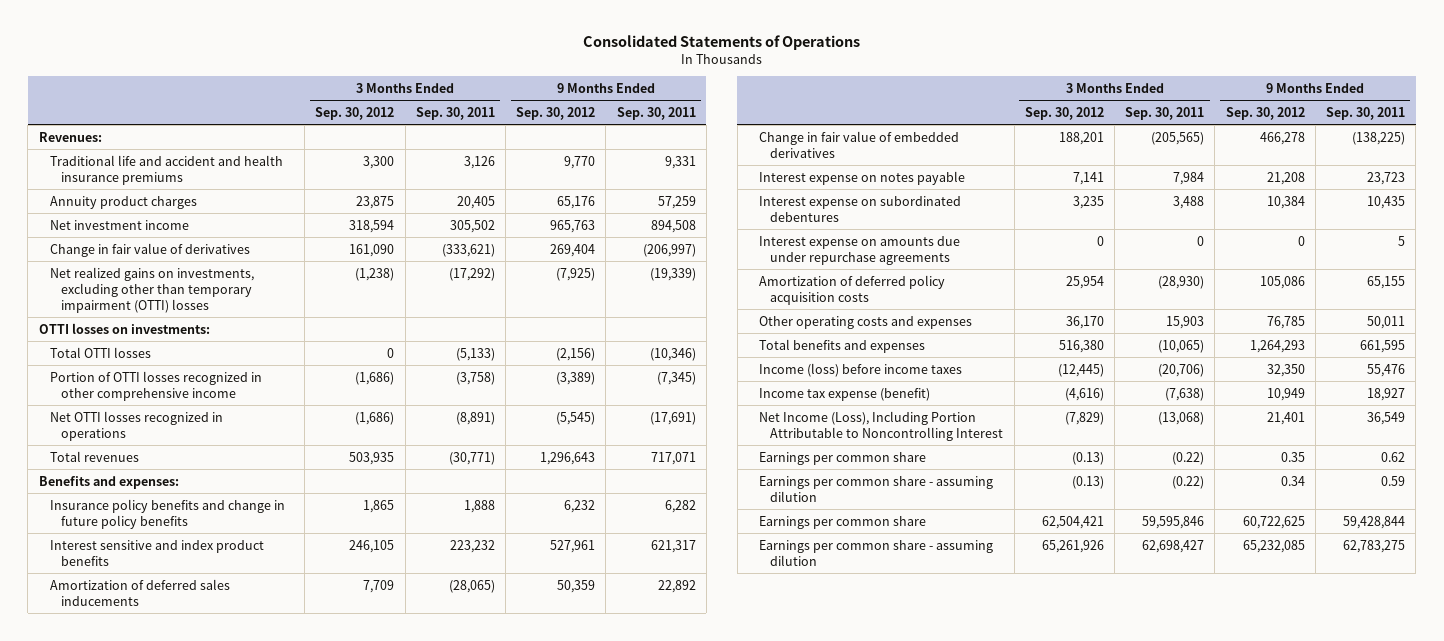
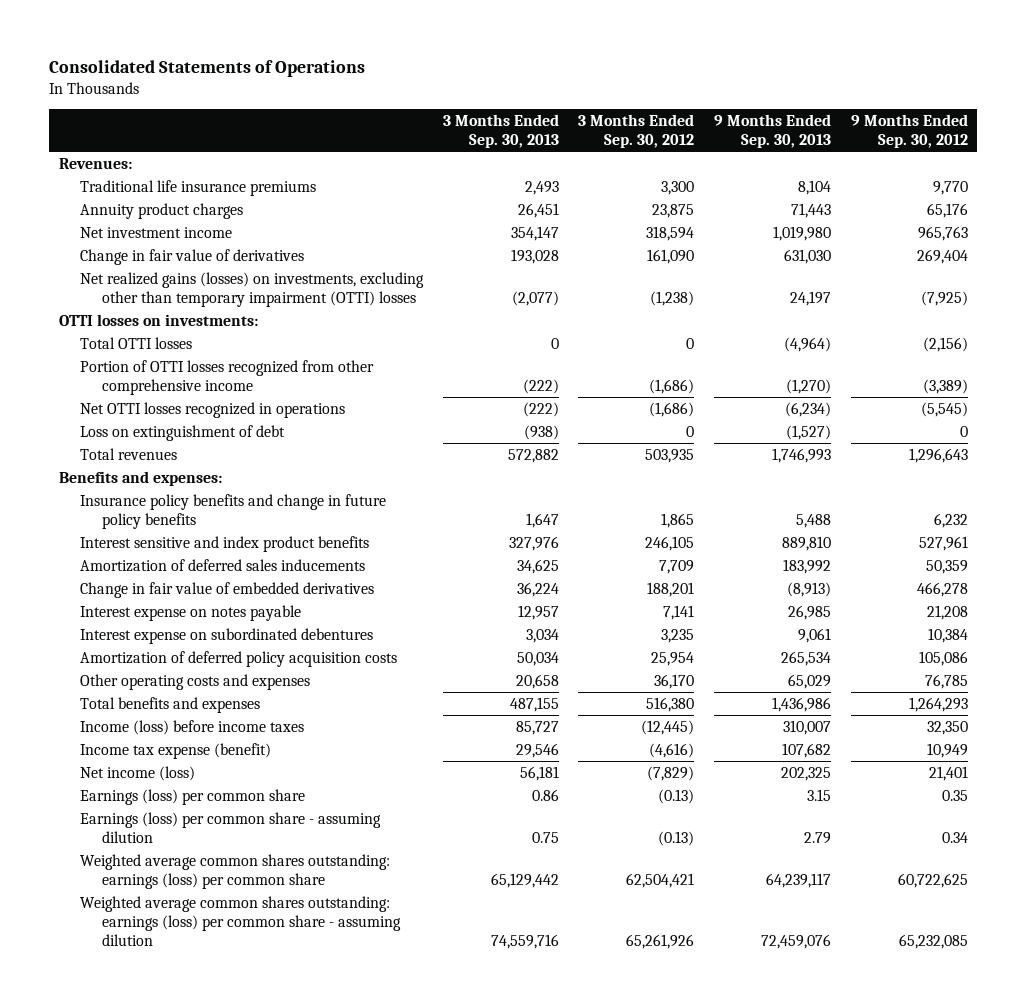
[415,106,495,120] Sep. 30, 2011 -> none
[616,106,696,120] Sep. 30, 2011 -> none
none -> [442,114,559,148] 3 Months Ended Sep. 30, 2013
none -> [713,114,831,148] 9 Months Ended Sep. 30, 2013
[49,154,283,185] Traditional life and accident and health insurance premiums -> [80,179,317,196] Traditional life insurance premiums
[49,266,254,313] Net realized gains on investments, excluding other than temporary impairment (OTTI) losses -> [80,271,425,307] Net realized gains (losses) on investments, excluding other than temporary impairment (OTTI) losses
[49,370,262,401] Portion of OTTI losses recognized in other comprehensive income -> [80,359,375,395] Portion of OTTI losses recognized from other comprehensive income
none -> [80,424,286,441] Loss on extinguishment of debt
[759,235,961,265] Interest expense on amounts due under repurchase agreements -> none
[759,410,1004,441] Net Income (Loss), Including Portion Attributable to Noncontrolling Interest -> [80,765,196,781] Net income (loss)
[759,451,927,465] Earnings per common share -> [80,788,306,805] Earnings (loss) per common share
[759,475,994,502] Earnings per common share - assuming dilution -> [80,811,382,843] Earnings (loss) per common share - assuming dilution
[759,515,927,529] Earnings per common share -> [80,853,391,889] Weighted average common shares outstanding: earnings (loss) per common share
[759,539,994,566] Earnings per common share - assuming dilution -> [80,895,401,946] Weighted average common shares outstanding: earnings (loss) per common share - assuming dilution

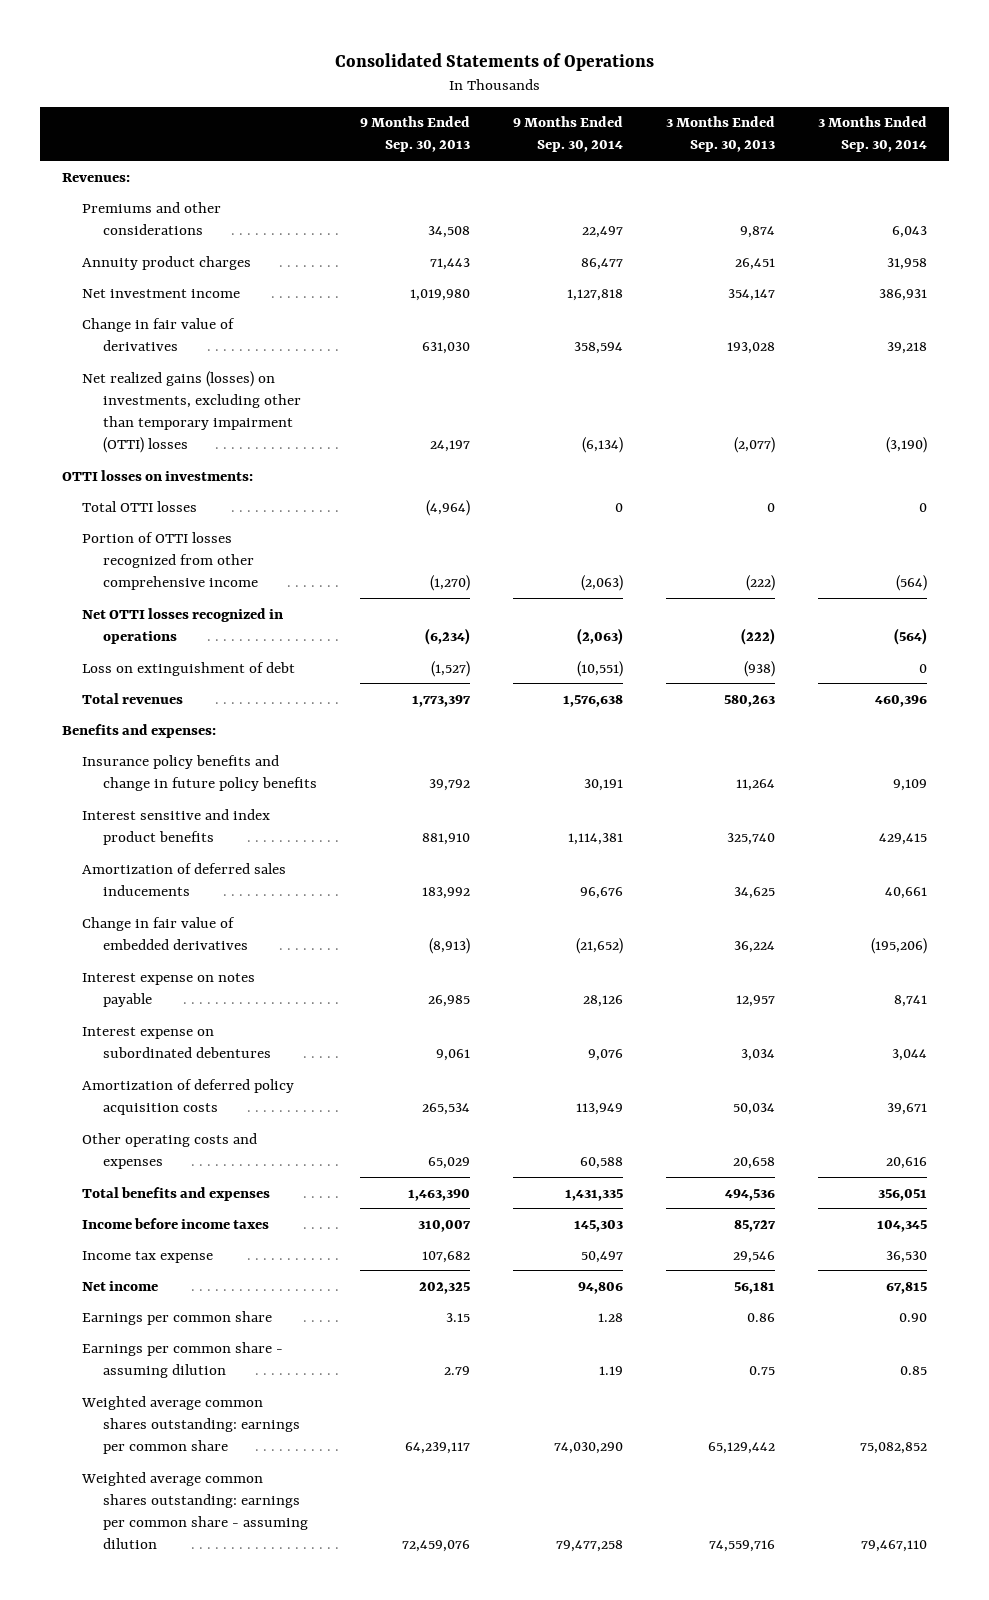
[578,114,695,148] 3 Months Ended Sep. 30, 2012 -> none
[850,114,968,148] 9 Months Ended Sep. 30, 2012 -> none
none -> [513,116,624,153] 9 Months Ended Sep. 30, 2014
none -> [818,116,928,153] 3 Months Ended Sep. 30, 2014
[80,179,317,196] Traditional life insurance premiums -> none
none -> [82,201,222,235] Premiums and other considerations
[507,448,559,463] 572,882 -> [724,694,776,707] 580,263
[771,447,831,463] 1,746,993 -> [412,694,472,707] 1,773,397
[525,512,559,528] 1,647 -> [736,778,776,791] 11,264
[795,513,831,528] 5,488 -> [429,778,471,791] 39,792
[508,535,559,551] 327,976 -> [727,832,776,845] 325,740
[781,535,831,551] 889,810 -> [422,832,471,845] 881,910
[509,696,559,712] 487,155 -> [725,1188,776,1201] 494,536
[771,696,831,712] 1,436,986 -> [408,1188,471,1201] 1,463,390
[80,719,305,735] Income (loss) before income taxes -> [82,1217,270,1229] Income before income taxes
[80,742,272,759] Income tax expense (benefit) -> [82,1250,214,1263] Income tax expense
[80,765,196,781] Net income (loss) -> [82,1280,159,1291] Net income
[80,788,306,805] Earnings (loss) per common share -> [82,1310,273,1325] Earnings per common share
[80,811,382,843] Earnings (loss) per common share - assuming dilution -> [82,1341,284,1378] Earnings per common share - assuming dilution
[80,853,391,889] Weighted average common shares outstanding: earnings (loss) per common share -> [81,1395,301,1454] Weighted average common shares outstanding: earnings per common share
[80,895,401,946] Weighted average common shares outstanding: earnings (loss) per common share - assuming dilution -> [81,1471,309,1549] Weighted average common shares outstanding: earnings per common share - assuming dilution

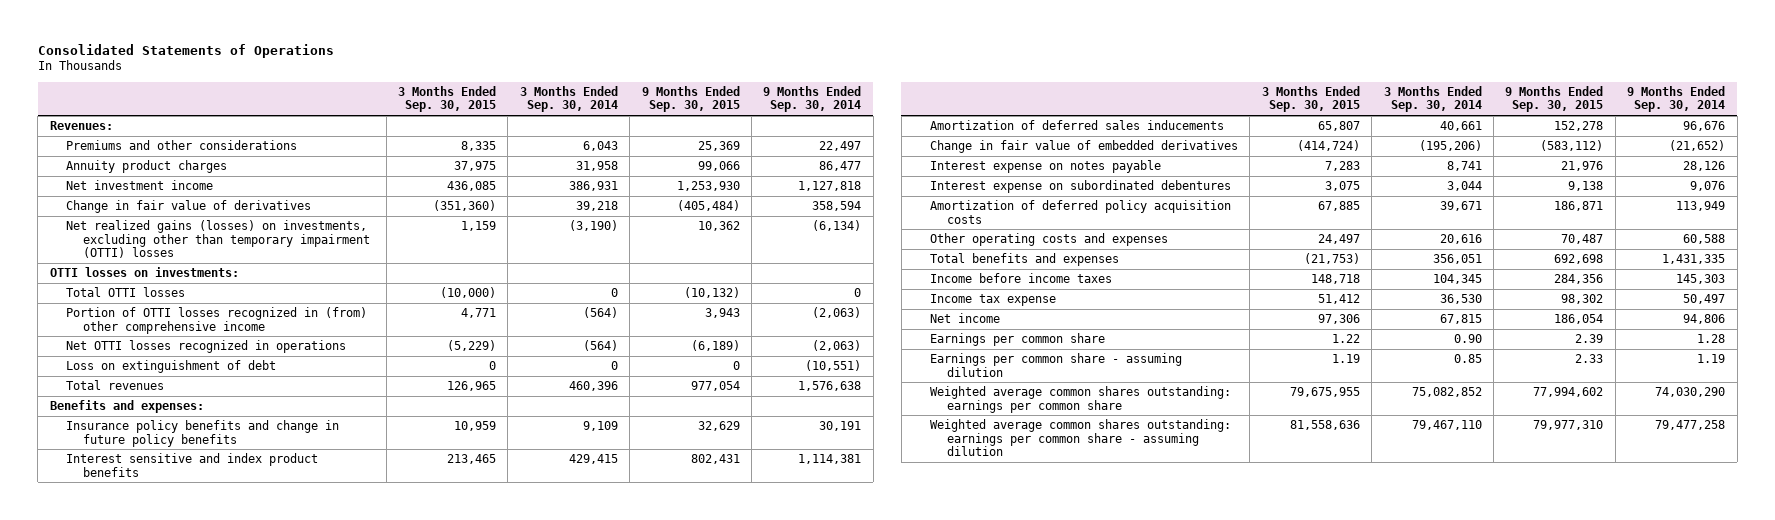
[360,116,471,153] 9 Months Ended Sep. 30, 2013 -> none
[666,116,776,153] 3 Months Ended Sep. 30, 2013 -> none
none -> [398,85,497,113] 3 Months Ended Sep. 30, 2015
none -> [641,85,740,113] 9 Months Ended Sep. 30, 2015
[82,531,259,590] Portion of OTTI losses recognized from other comprehensive income -> [66,307,368,334] Portion of OTTI losses recognized in (from) other comprehensive income

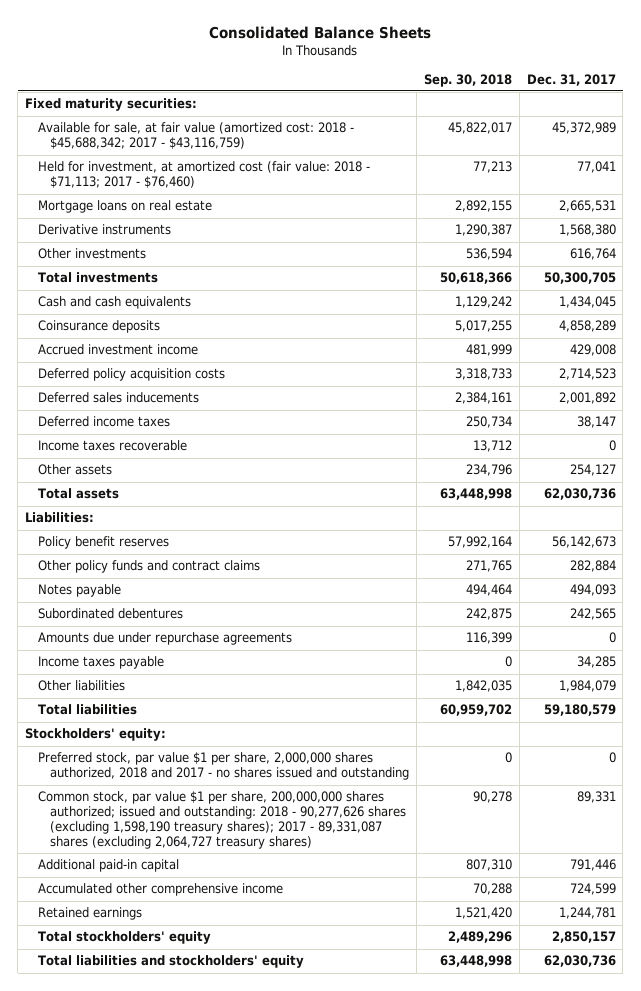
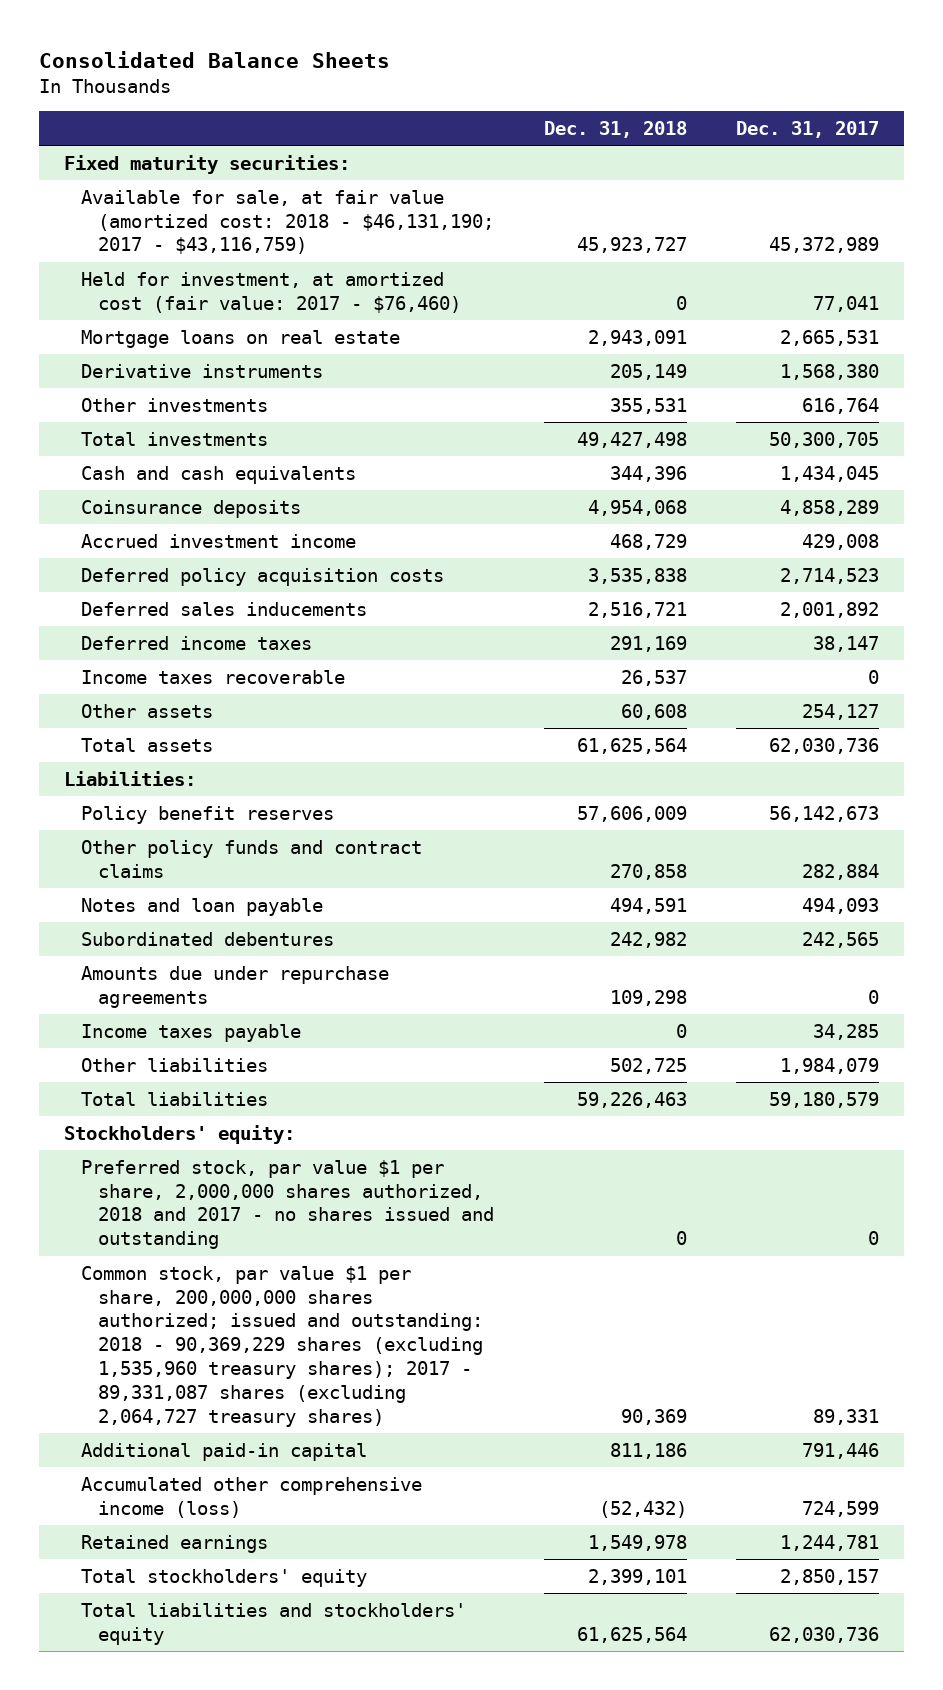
[423,73,512,87] Sep. 30, 2018 -> none
none -> [543,120,687,138] Dec. 31, 2018
[37,122,354,150] Available for sale, at fair value (amortized cost: 2018 - $45,688,342; 2017 - $43,116,759) -> [80,189,494,255] Available for sale, at fair value (amortized cost: 2018 - $46,131,190; 2017 - $43,116,759)
[37,161,370,189] Held for investment, at amortized cost (fair value: 2018 - $71,113; 2017 - $76,460) -> [80,271,461,313] Held for investment, at amortized cost (fair value: 2017 - $76,460)
[37,584,121,598] Notes payable -> [80,897,323,916] Notes and loan payable
[37,791,407,850] Common stock, par value $1 per share, 200,000,000 shares authorized; issued and outstanding: 2018 - 90,277,626 shares (excluding 1,598,190 treasury shares); 2017 - 89,331,087 shares (excluding 2,064,727 treasury shares) -> [80,1265,483,1427] Common stock, par value $1 per share, 200,000,000 shares authorized; issued and outstanding: 2018 - 90,369,229 shares (excluding 1,535,960 treasury shares); 2017 - 89,331,087 shares (excluding 2,064,727 treasury shares)
[37,883,283,897] Accumulated other comprehensive income -> [80,1476,422,1518] Accumulated other comprehensive income (loss)

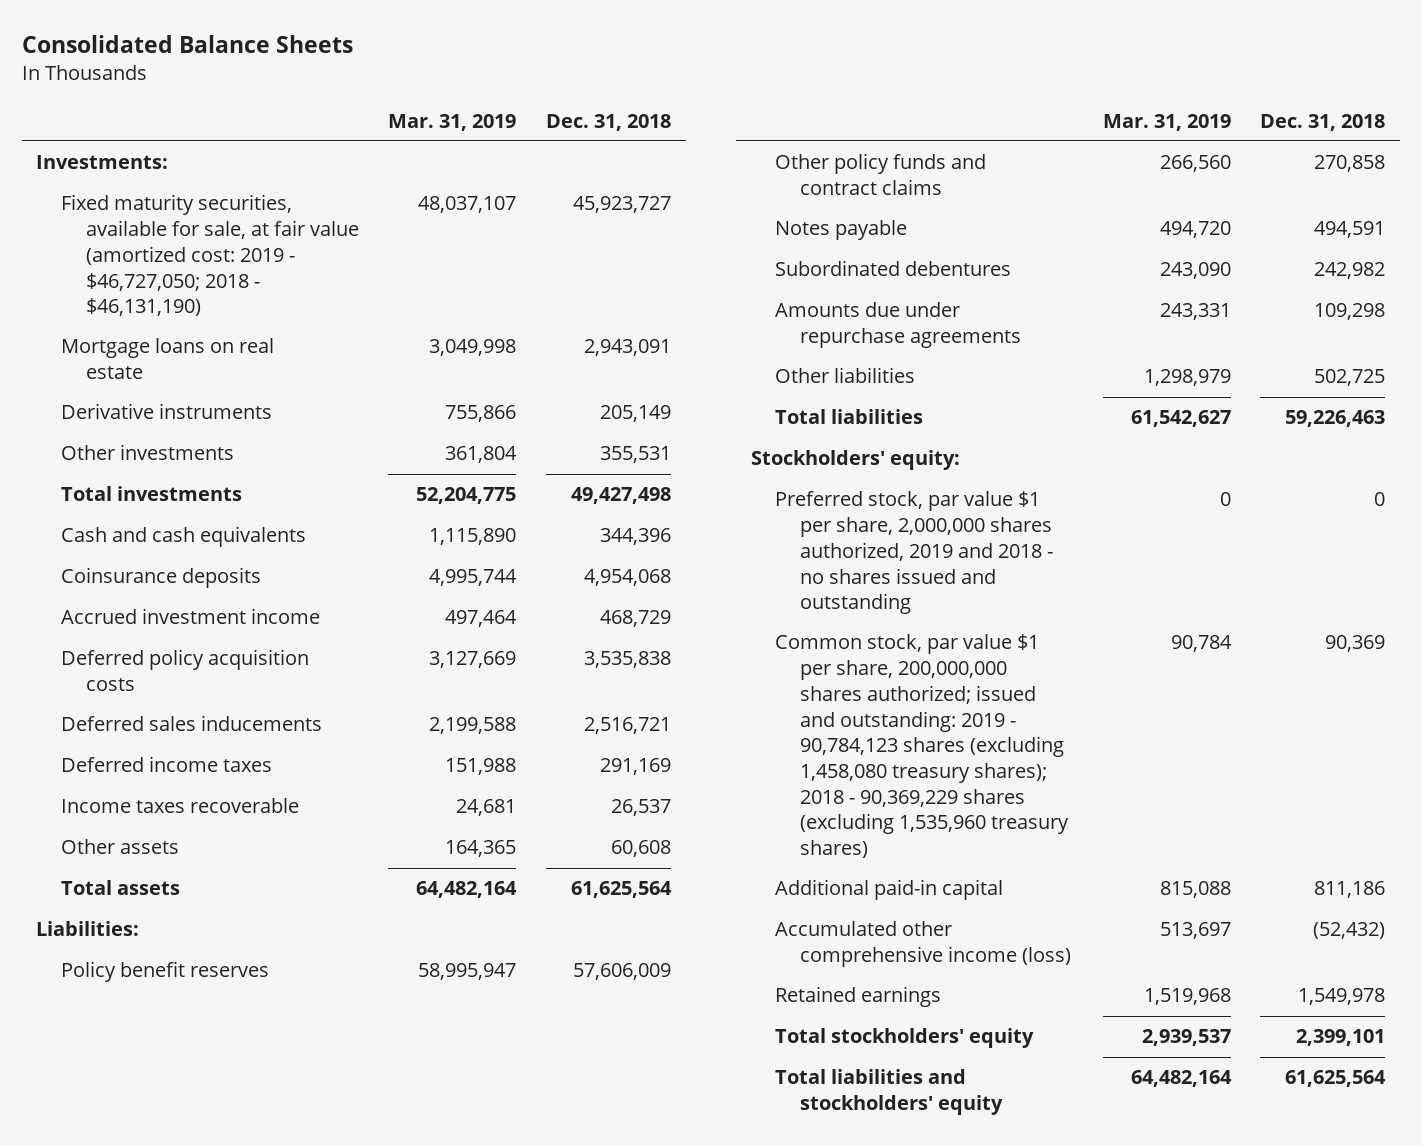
[736,120,880,138] Dec. 31, 2017 -> none
none -> [388,113,517,131] Mar. 31, 2019
[64,154,351,174] Fixed maturity securities: -> none
[80,271,461,313] Held for investment, at amortized cost (fair value: 2017 - $76,460) -> none
none -> [36,155,169,170] Investments:
[80,189,494,255] Available for sale, at fair value (amortized cost: 2018 - $46,131,190; 2017 - $43,116,759) -> [61,194,359,317] Fixed maturity securities, available for sale, at fair value (amortized cost: 2019 - $46,727,050; 2018 - $46,131,190)
[80,897,323,916] Notes and loan payable -> [775,220,908,241] Notes payable
[80,1023,301,1042] Income taxes payable -> none
[80,1159,494,1250] Preferred stock, par value $1 per share, 2,000,000 shares authorized, 2018 and 2017 - no shares issued and outstanding -> [775,491,1054,615] Preferred stock, par value $1 per share, 2,000,000 shares authorized, 2019 and 2018 - no shares issued and outstanding
[80,1265,483,1427] Common stock, par value $1 per share, 200,000,000 shares authorized; issued and outstanding: 2018 - 90,369,229 shares (excluding 1,535,960 treasury shares); 2017 - 89,331,087 shares (excluding 2,064,727 treasury shares) -> [775,634,1070,858] Common stock, par value $1 per share, 200,000,000 shares authorized; issued and outstanding: 2019 - 90,784,123 shares (excluding 1,458,080 treasury shares); 2018 - 90,369,229 shares (excluding 1,535,960 treasury shares)

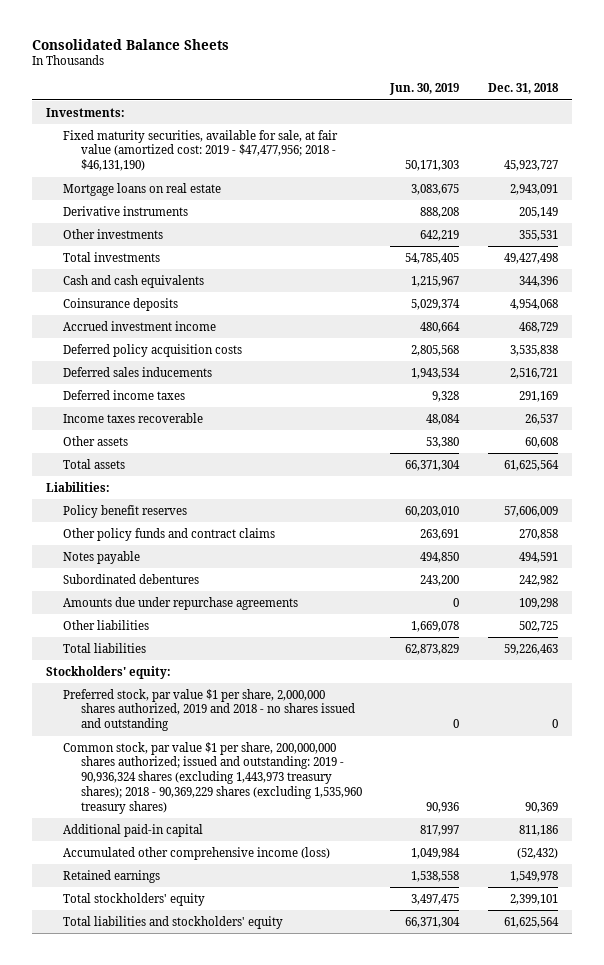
[388,113,517,131] Mar. 31, 2019 -> none
none -> [389,83,460,96] Jun. 30, 2019
[61,194,359,317] Fixed maturity securities, available for sale, at fair value (amortized cost: 2019 - $46,727,050; 2018 - $46,131,190) -> [63,129,339,172] Fixed maturity securities, available for sale, at fair value (amortized cost: 2019 - $47,477,956; 2018 - $46,131,190)
[775,634,1070,858] Common stock, par value $1 per share, 200,000,000 shares authorized; issued and outstanding: 2019 - 90,784,123 shares (excluding 1,458,080 treasury shares); 2018 - 90,369,229 shares (excluding 1,535,960 treasury shares) -> [63,741,362,815] Common stock, par value $1 per share, 200,000,000 shares authorized; issued and outstanding: 2019 - 90,936,324 shares (excluding 1,443,973 treasury shares); 2018 - 90,369,229 shares (excluding 1,535,960 treasury shares)

